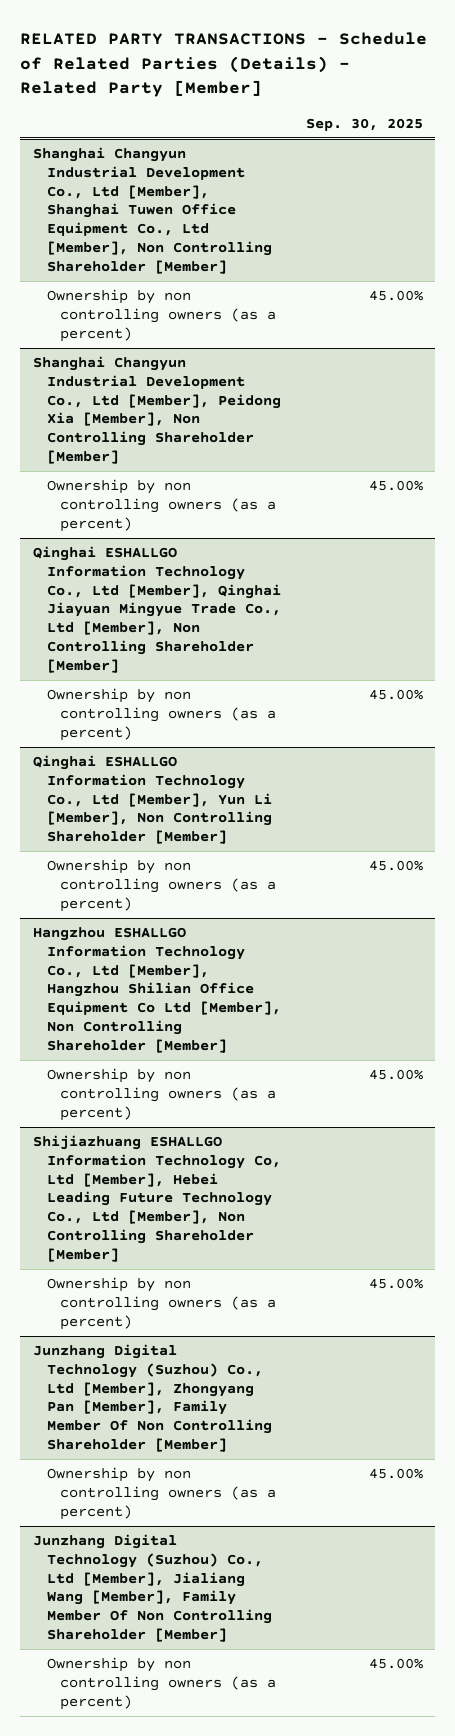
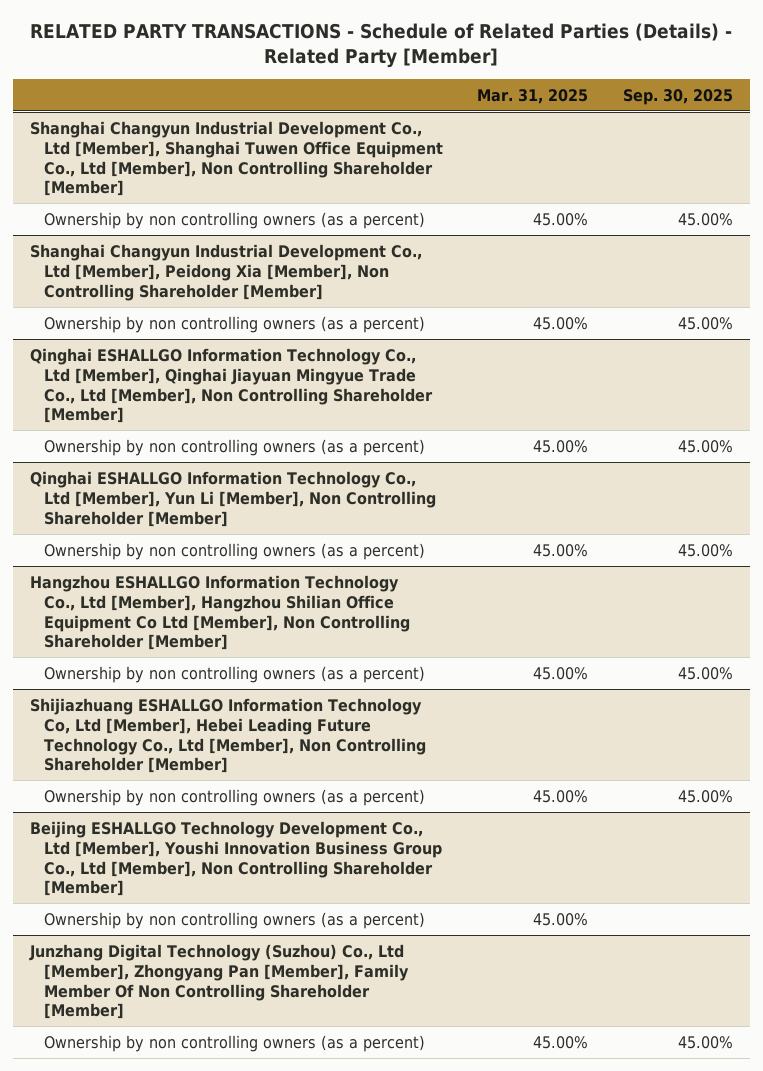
none -> [477,88,589,104] Mar. 31, 2025
none -> [30,820,443,897] Beijing ESHALLGO Technology Development Co., Ltd [Member], Youshi Innovation Business Group Co., Ltd [Member], Non Controlling Shareholder [Member]
none -> [44,911,426,929] Ownership by non controlling owners (as a percent)
[32,1534,272,1642] Junzhang Digital Technology (Suzhou) Co., Ltd [Member], Jialiang Wang [Member], Family Member Of Non Controlling Shareholder [Member] -> none
[46,1657,277,1710] Ownership by non controlling owners (as a percent) -> none

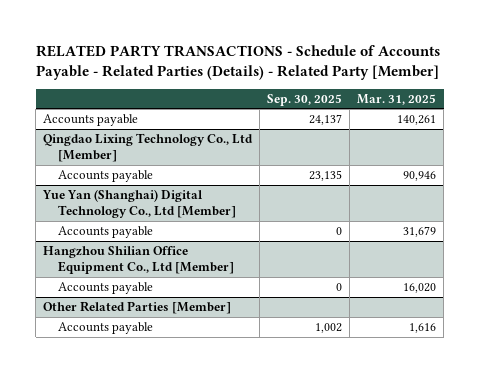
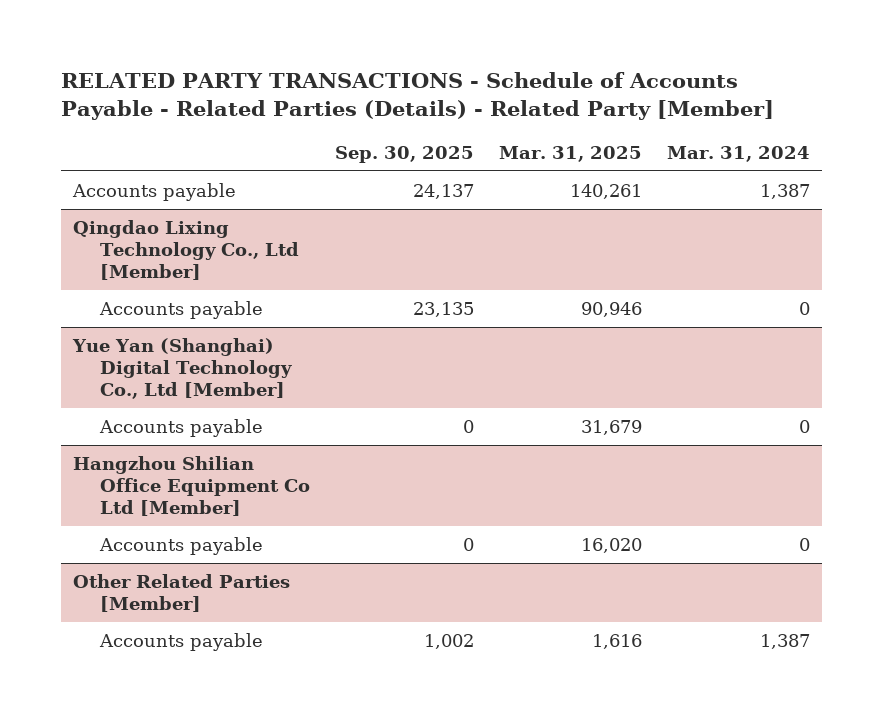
none -> [666,145,810,162] Mar. 31, 2024
[43,245,235,275] Hangzhou Shilian Office Equipment Co., Ltd [Member] -> [73,455,311,517] Hangzhou Shilian Office Equipment Co Ltd [Member]

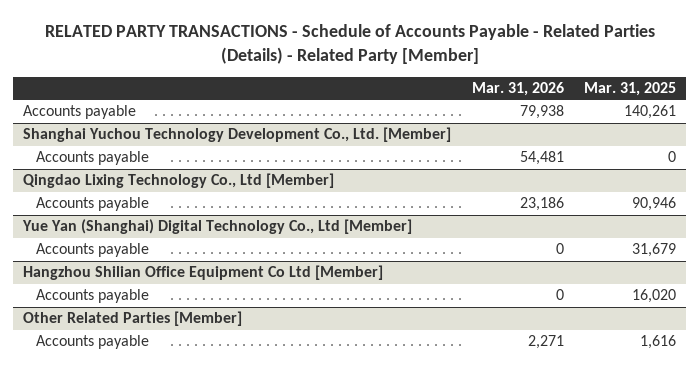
[335,145,475,163] Sep. 30, 2025 -> none
[666,145,810,162] Mar. 31, 2024 -> none
none -> [471,82,564,97] Mar. 31, 2026
none -> [23,127,452,143] Shanghai Yuchou Technology Development Co., Ltd. [Member]
none -> [36,151,150,166] Accounts payable

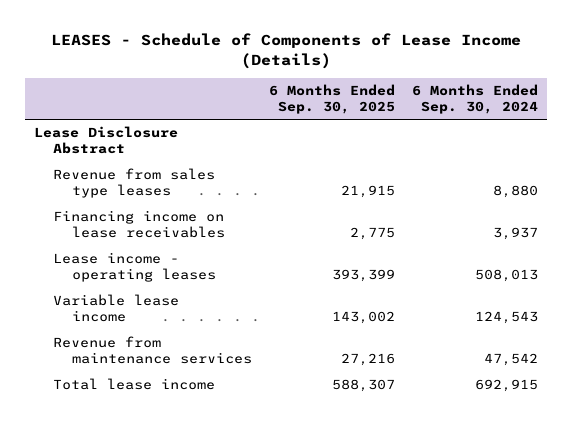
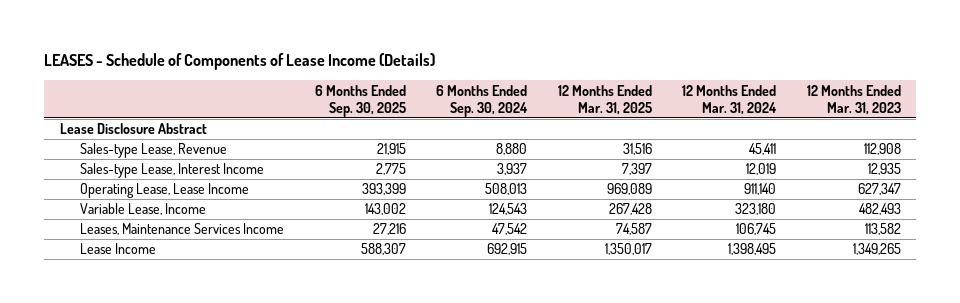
none -> [557,84,652,115] 12 Months Ended Mar. 31, 2025
none -> [682,84,778,115] 12 Months Ended Mar. 31, 2024
none -> [806,84,901,115] 12 Months Ended Mar. 31, 2023
[52,168,215,199] Revenue from sales type leases -> [80,143,228,159] Sales-type Lease, Revenue
[52,210,225,239] Financing income on lease receivables -> [80,163,265,179] Sales-type Lease, Interest Income
[52,252,216,283] Lease income - operating leases -> [80,183,250,199] Operating Lease, Lease Income
[52,294,179,323] Variable lease income -> [80,203,207,216] Variable Lease, Income
[52,336,252,365] Revenue from maintenance services -> [80,223,285,236] Leases, Maintenance Services Income
[52,378,215,391] Total lease income -> [80,243,157,255] Lease Income

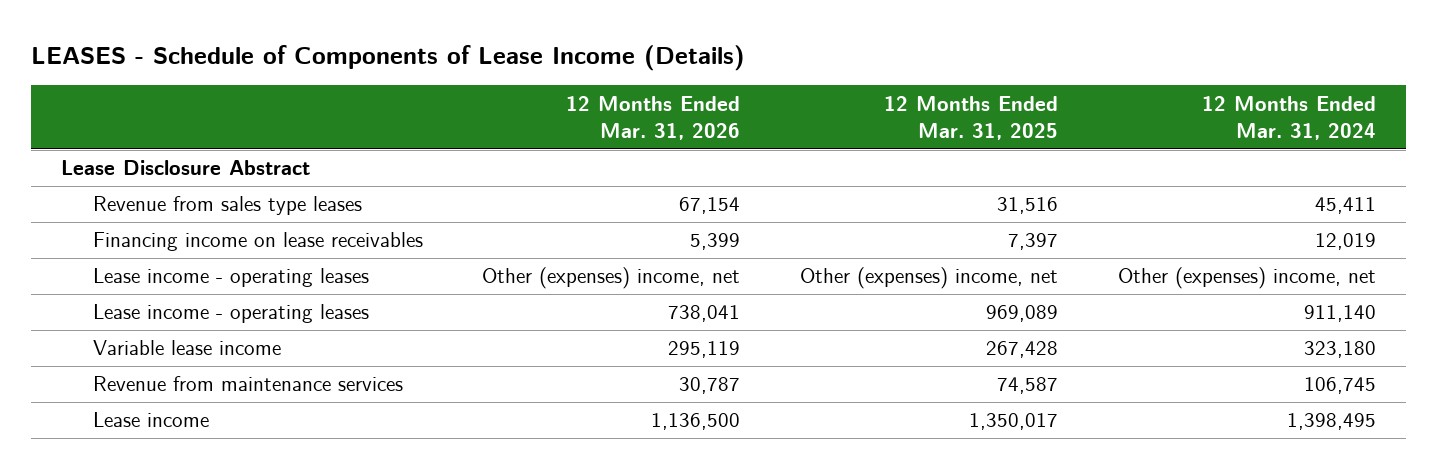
[314,84,406,117] 6 Months Ended Sep. 30, 2025 -> none
[436,84,529,117] 6 Months Ended Sep. 30, 2024 -> none
[806,84,901,115] 12 Months Ended Mar. 31, 2023 -> none
none -> [566,95,741,141] 12 Months Ended Mar. 31, 2026
[80,143,228,159] Sales-type Lease, Revenue -> [92,196,362,216] Revenue from sales type leases
[80,163,265,179] Sales-type Lease, Interest Income -> [92,232,423,252] Financing income on lease receivables
none -> [92,268,369,288] Lease income - operating leases
[80,183,250,199] Operating Lease, Lease Income -> [92,304,369,324] Lease income - operating leases
[80,203,207,216] Variable Lease, Income -> [92,340,281,356] Variable lease income
[80,223,285,236] Leases, Maintenance Services Income -> [92,376,403,392] Revenue from maintenance services
[80,243,157,255] Lease Income -> [92,412,209,428] Lease income

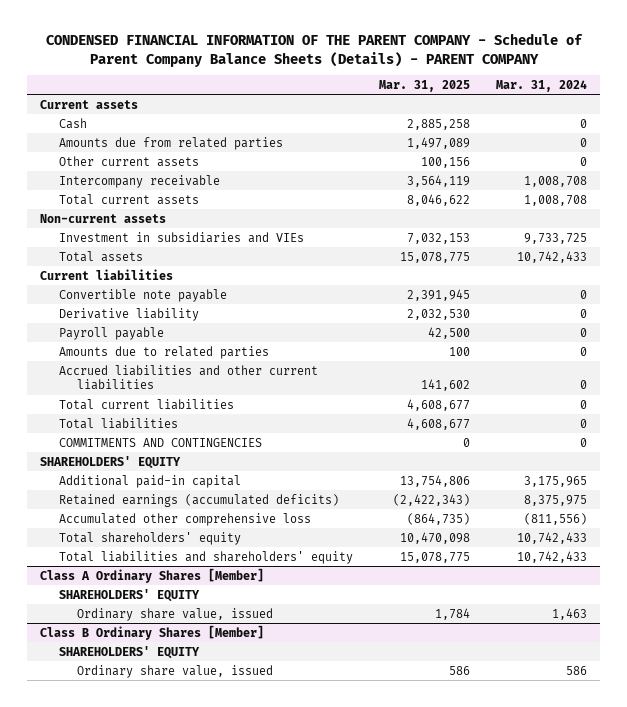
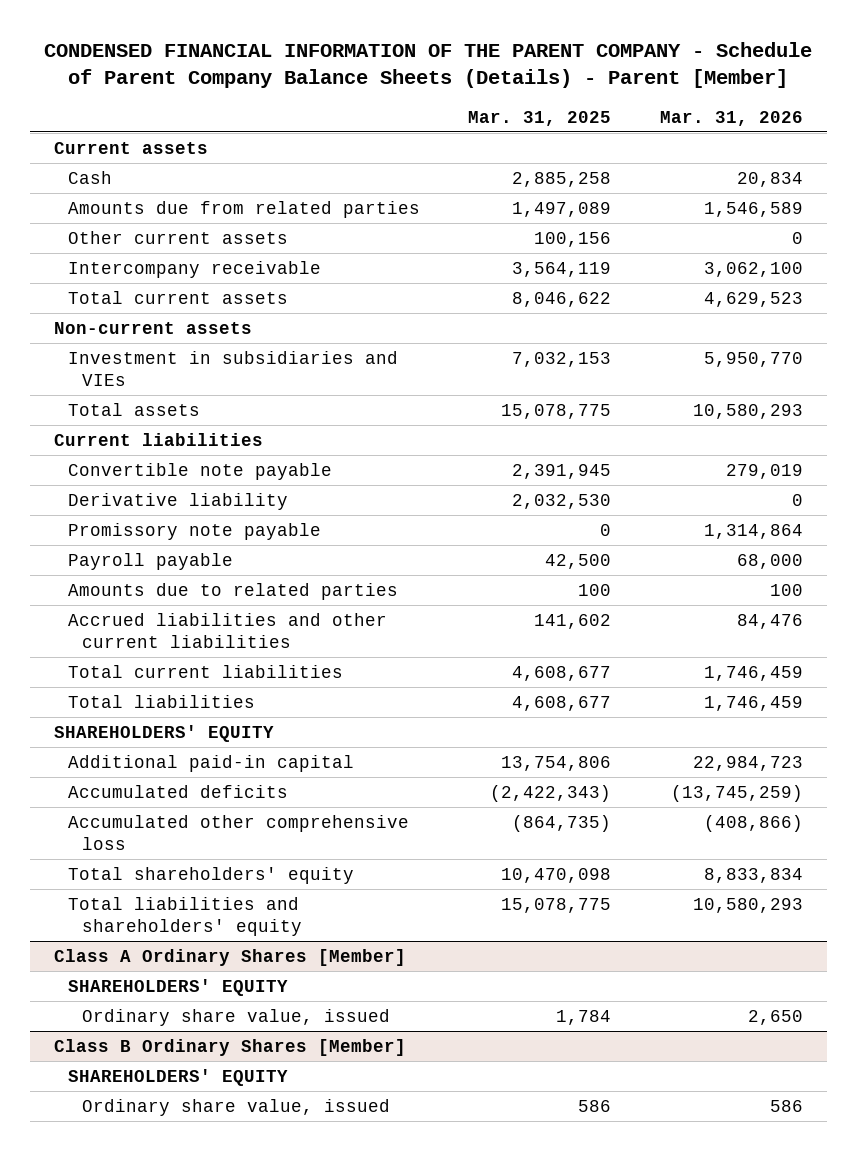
[45,33,583,67] CONDENSED FINANCIAL INFORMATION OF THE PARENT COMPANY - Schedule of Parent Company Balance Sheets (Details) - PARENT COMPANY -> [44,41,813,89] CONDENSED FINANCIAL INFORMATION OF THE PARENT COMPANY - Schedule of Parent Company Balance Sheets (Details) - Parent [Member]
[495,80,587,93] Mar. 31, 2024 -> none
none -> [659,110,803,126] Mar. 31, 2026
none -> [67,522,321,540] Promissory note payable
[58,437,262,447] COMMITMENTS AND CONTINGENCIES -> none
[58,493,339,507] Retained earnings (accumulated deficits) -> [67,784,288,798] Accumulated deficits

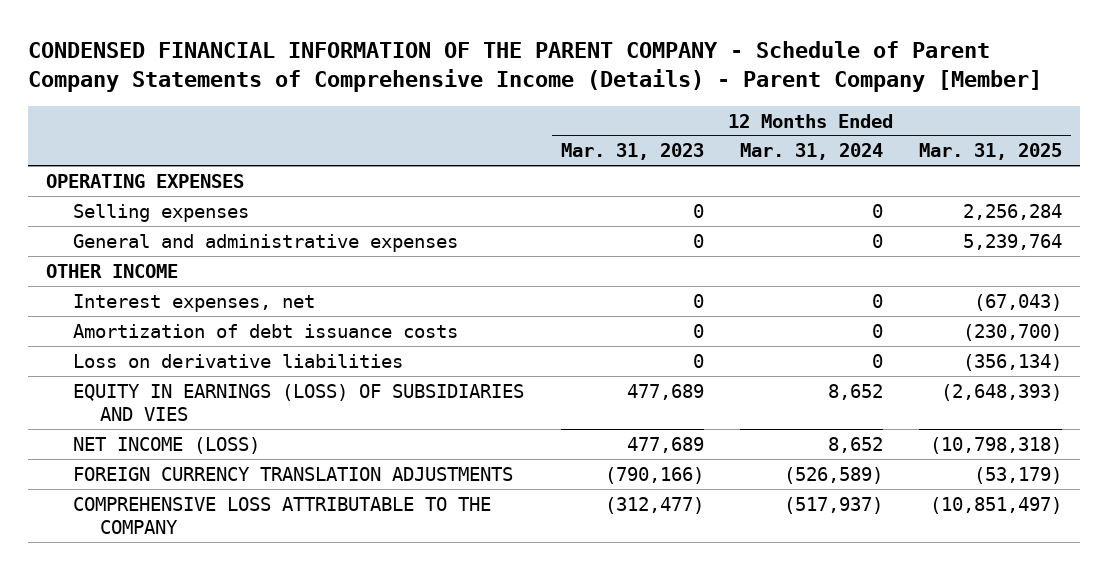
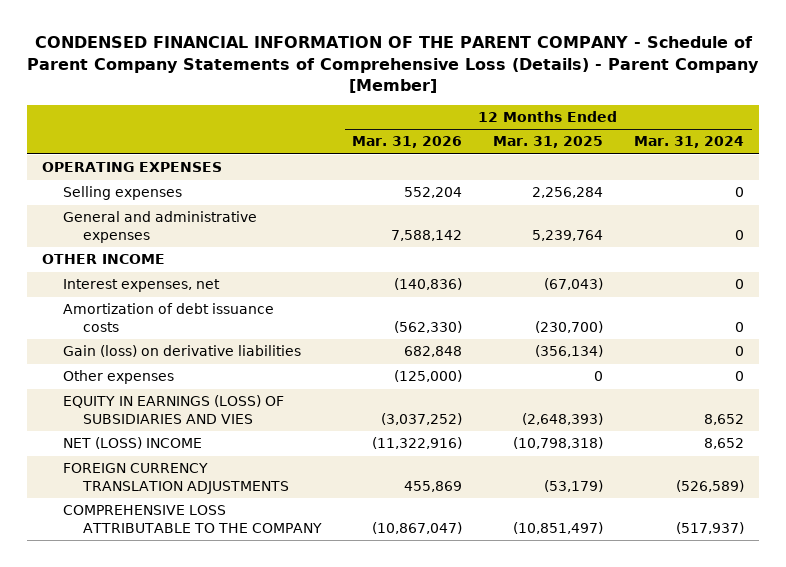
[28,40,1043,93] CONDENSED FINANCIAL INFORMATION OF THE PARENT COMPANY - Schedule of Parent Company Statements of Comprehensive Income (Details) - Parent Company [Member] -> [27,36,760,93] CONDENSED FINANCIAL INFORMATION OF THE PARENT COMPANY - Schedule of Parent Company Statements of Comprehensive Loss (Details) - Parent Company [Member]
[560,143,704,161] Mar. 31, 2023 -> none
none -> [352,136,463,149] Mar. 31, 2026
[73,353,404,368] Loss on derivative liabilities -> [62,345,301,358] Gain (loss) on derivative liabilities
none -> [62,370,174,385] Other expenses
[73,436,261,454] NET INCOME (LOSS) -> [62,437,202,450] NET (LOSS) INCOME

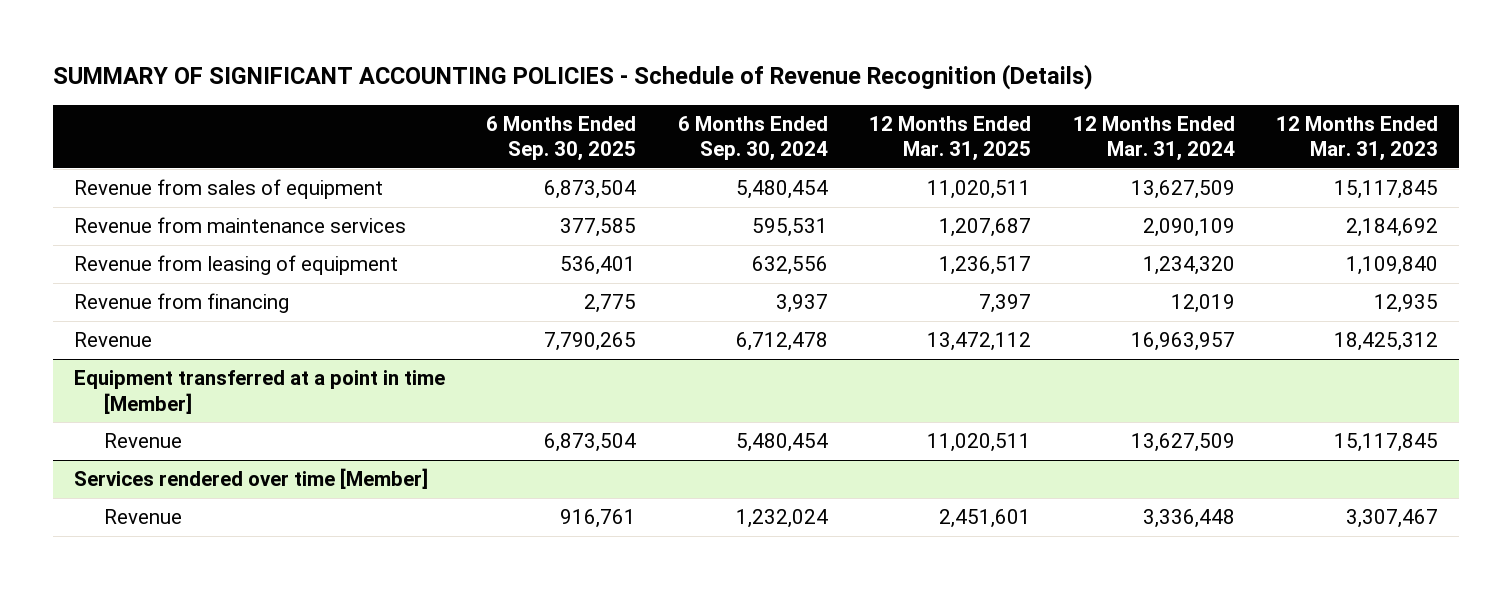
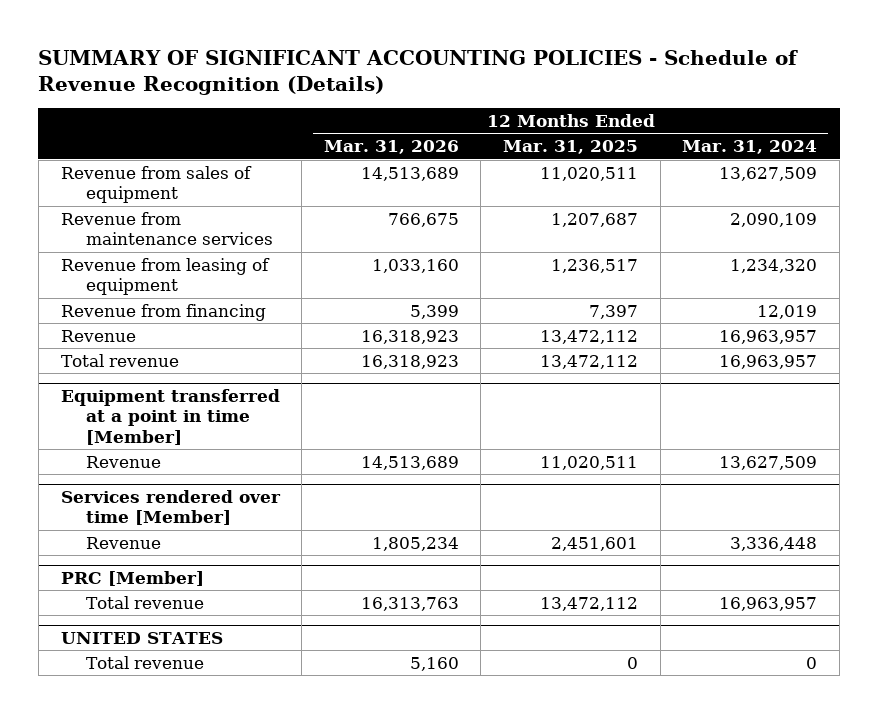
[486,115,637,162] 6 Months Ended Sep. 30, 2025 -> none
[677,115,828,162] 6 Months Ended Sep. 30, 2024 -> none
[1276,115,1439,162] 12 Months Ended Mar. 31, 2023 -> none
none -> [323,140,459,155] Mar. 31, 2026
none -> [60,353,179,367] Total revenue
none -> [60,571,204,587] PRC [Member]
none -> [86,595,205,609] Total revenue
none -> [60,632,223,645] UNITED STATES
none -> [86,655,205,669] Total revenue

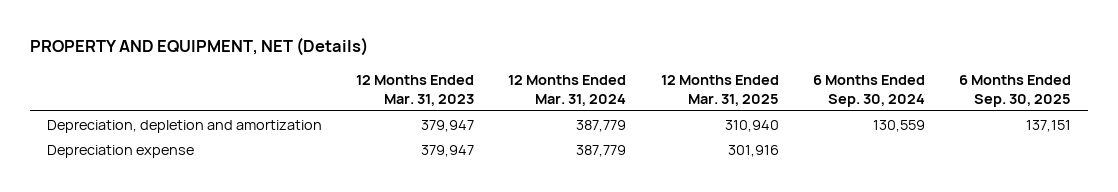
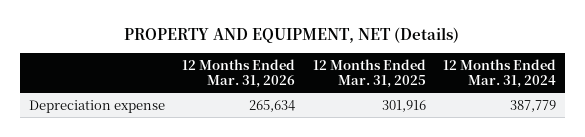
[356,74,475,106] 12 Months Ended Mar. 31, 2023 -> none
[812,74,925,107] 6 Months Ended Sep. 30, 2024 -> none
[958,74,1071,107] 6 Months Ended Sep. 30, 2025 -> none
none -> [182,58,296,88] 12 Months Ended Mar. 31, 2026
[46,119,322,133] Depreciation, depletion and amortization -> none

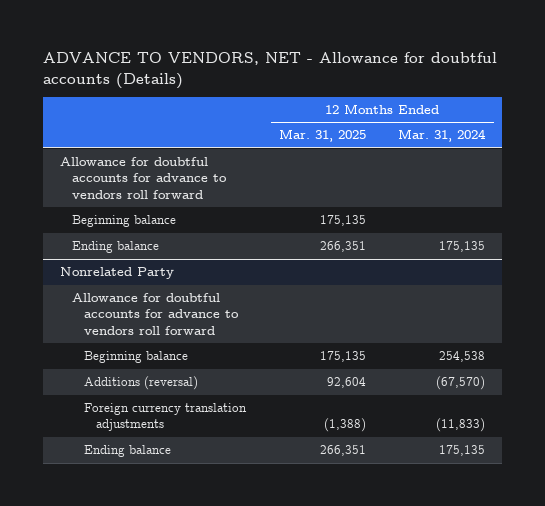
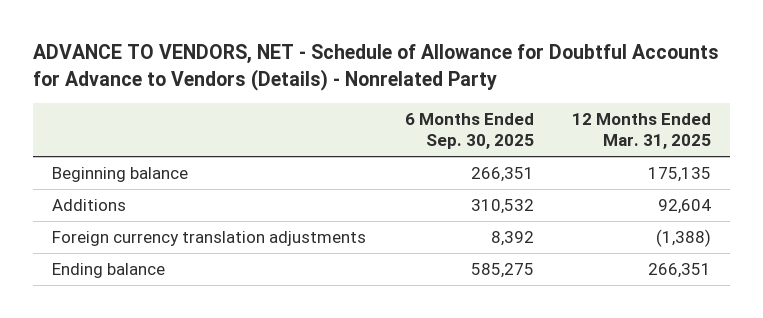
[43,52,498,89] ADVANCE TO VENDORS, NET - Allowance for doubtful accounts (Details) -> [33,44,720,91] ADVANCE TO VENDORS, NET - Schedule of Allowance for Doubtful Accounts for Advance to Vendors (Details) - Nonrelated Party
[398,129,487,143] Mar. 31, 2024 -> none
none -> [404,112,534,150] 6 Months Ended Sep. 30, 2025
[59,157,227,199] Allowance for doubtful accounts for advance to vendors roll forward -> none
[71,241,159,254] Ending balance -> none
[59,267,174,280] Nonrelated Party -> none
[71,293,240,335] Allowance for doubtful accounts for advance to vendors roll forward -> none
[84,351,189,364] Beginning balance -> none
[84,376,199,391] Additions (reversal) -> [52,198,127,211] Additions

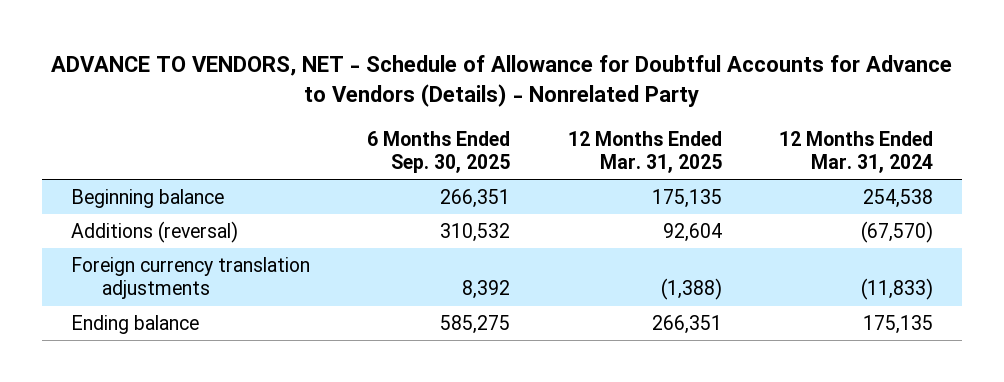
none -> [779,130,934,173] 12 Months Ended Mar. 31, 2024
[52,198,127,211] Additions -> [71,220,239,243] Additions (reversal)

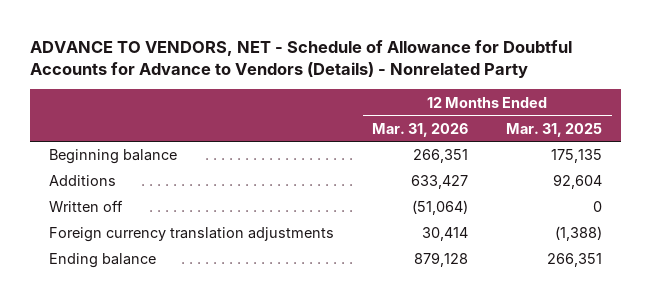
[367,130,511,173] 6 Months Ended Sep. 30, 2025 -> none
[779,130,934,173] 12 Months Ended Mar. 31, 2024 -> none
none -> [372,122,469,137] Mar. 31, 2026
[71,220,239,243] Additions (reversal) -> [49,175,117,187] Additions
none -> [49,200,124,213] Written off

